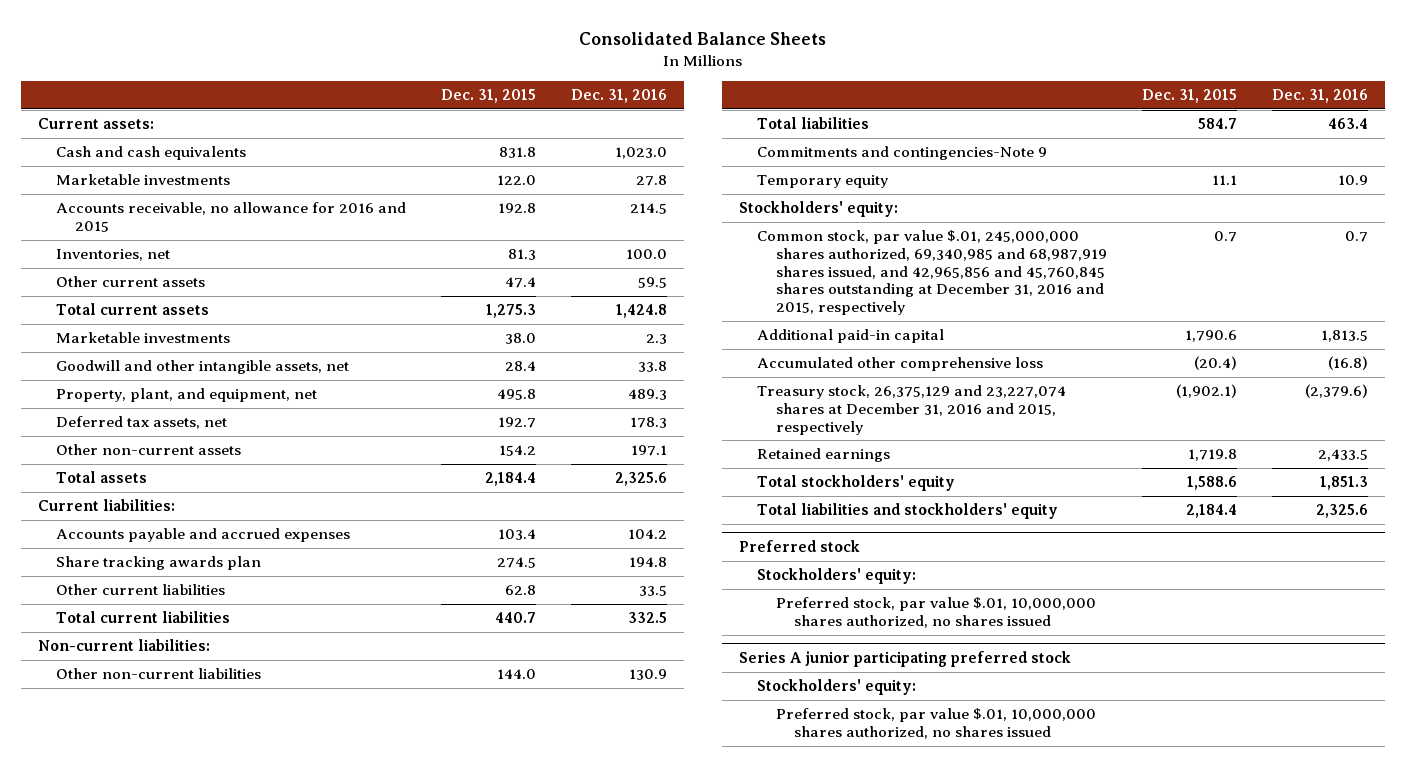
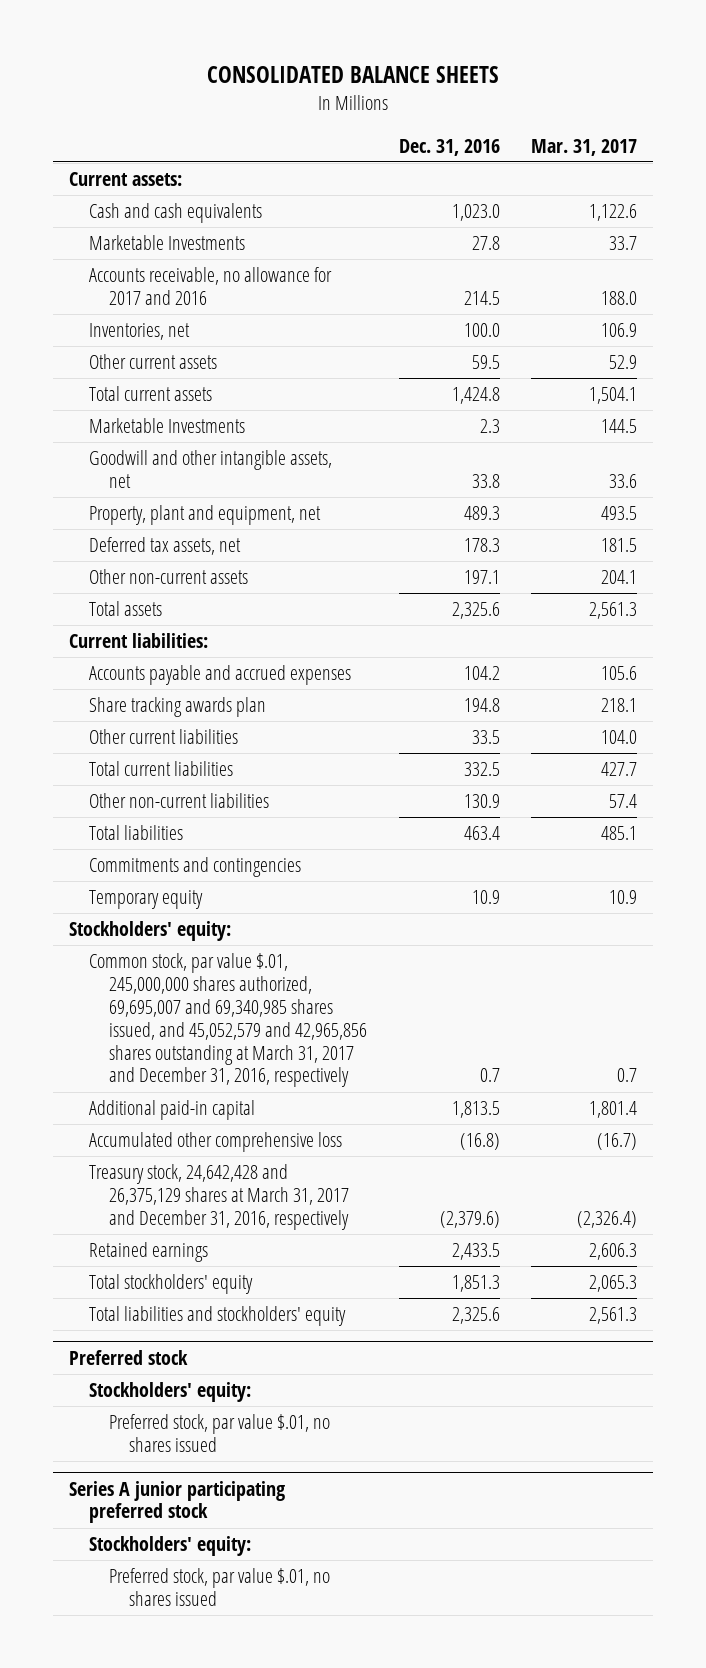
[578,31,826,45] Consolidated Balance Sheets -> [206,66,499,84] CONSOLIDATED BALANCE SHEETS
[440,89,536,104] Dec. 31, 2015 -> none
none -> [531,138,638,156] Mar. 31, 2017
[56,174,231,186] Marketable investments -> [88,235,245,251] Marketable Investments
[56,202,407,232] Accounts receivable, no allowance for 2016 and 2015 -> [88,267,332,305] Accounts receivable, no allowance for 2017 and 2016
[56,332,231,344] Marketable investments -> [88,418,245,434] Marketable Investments
[56,388,318,403] Property, plant, and equipment, net -> [88,505,321,526] Property, plant and equipment, net
[38,639,211,652] Non-current liabilities: -> none
[757,146,1048,161] Commitments and contingencies-Note 9 -> [88,857,301,878] Commitments and contingencies
[757,230,1107,316] Common stock, par value $.01, 245,000,000 shares authorized, 69,340,985 and 68,987,919 shares issued, and 42,965,856 and 45,760,845 shares outstanding at December 31, 2016 and 2015, respectively -> [88,953,367,1088] Common stock, par value $.01, 245,000,000 shares authorized, 69,695,007 and 69,340,985 shares issued, and 45,052,579 and 42,965,856 shares outstanding at March 31, 2017 and December 31, 2016, respectively
[757,385,1067,435] Treasury stock, 26,375,129 and 23,227,074 shares at December 31, 2016 and 2015, respectively -> [88,1164,349,1230] Treasury stock, 24,642,428 and 26,375,129 shares at March 31, 2017 and December 31, 2016, respectively
[775,597,1096,628] Preferred stock, par value $.01, 10,000,000 shares authorized, no shares issued -> [108,1414,330,1452] Preferred stock, par value $.01, no shares issued
[775,708,1096,739] Preferred stock, par value $.01, 10,000,000 shares authorized, no shares issued -> [108,1568,330,1606] Preferred stock, par value $.01, no shares issued

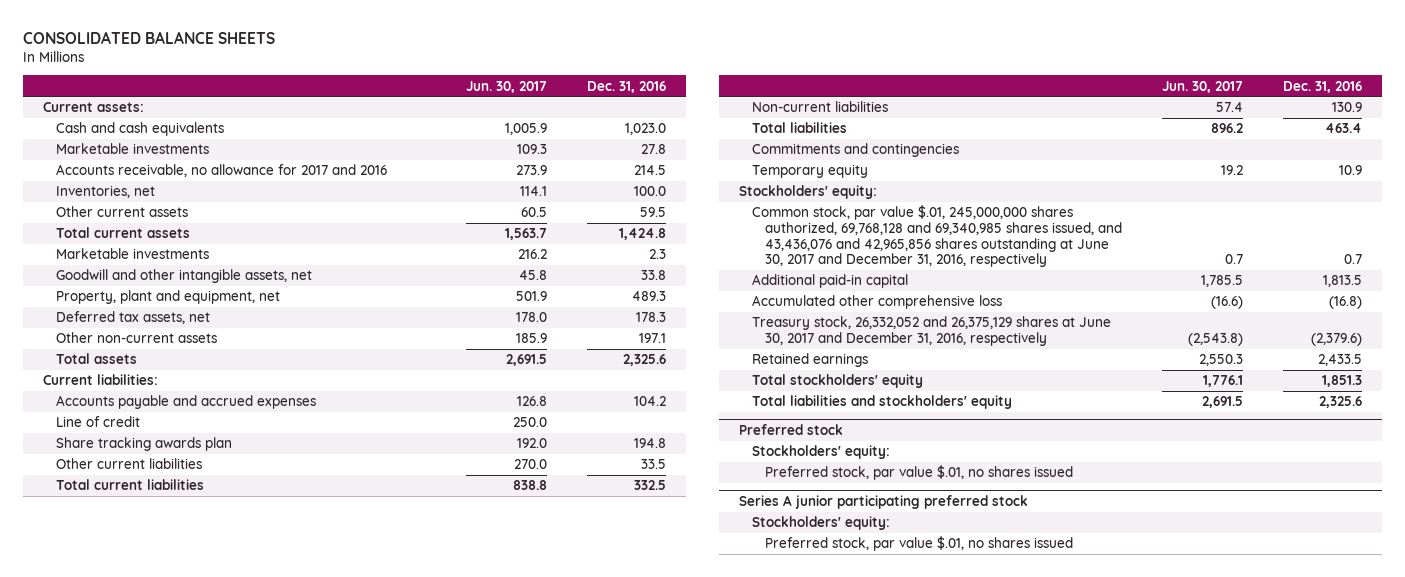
[531,138,638,156] Mar. 31, 2017 -> none
none -> [465,80,547,93] Jun. 30, 2017
[88,235,245,251] Marketable Investments -> [56,143,210,155] Marketable investments
[88,418,245,434] Marketable Investments -> [56,248,210,260] Marketable investments
none -> [56,416,141,428] Line of credit
[88,793,269,809] Other non-current liabilities -> [752,101,889,113] Non-current liabilities
[88,953,367,1088] Common stock, par value $.01, 245,000,000 shares authorized, 69,695,007 and 69,340,985 shares issued, and 45,052,579 and 42,965,856 shares outstanding at March 31, 2017 and December 31, 2016, respectively -> [752,205,1123,268] Common stock, par value $.01, 245,000,000 shares authorized, 69,768,128 and 69,340,985 shares issued, and 43,436,076 and 42,965,856 shares outstanding at June 30, 2017 and December 31, 2016, respectively
[88,1164,349,1230] Treasury stock, 24,642,428 and 26,375,129 shares at March 31, 2017 and December 31, 2016, respectively -> [752,316,1112,346] Treasury stock, 26,332,052 and 26,375,129 shares at June 30, 2017 and December 31, 2016, respectively

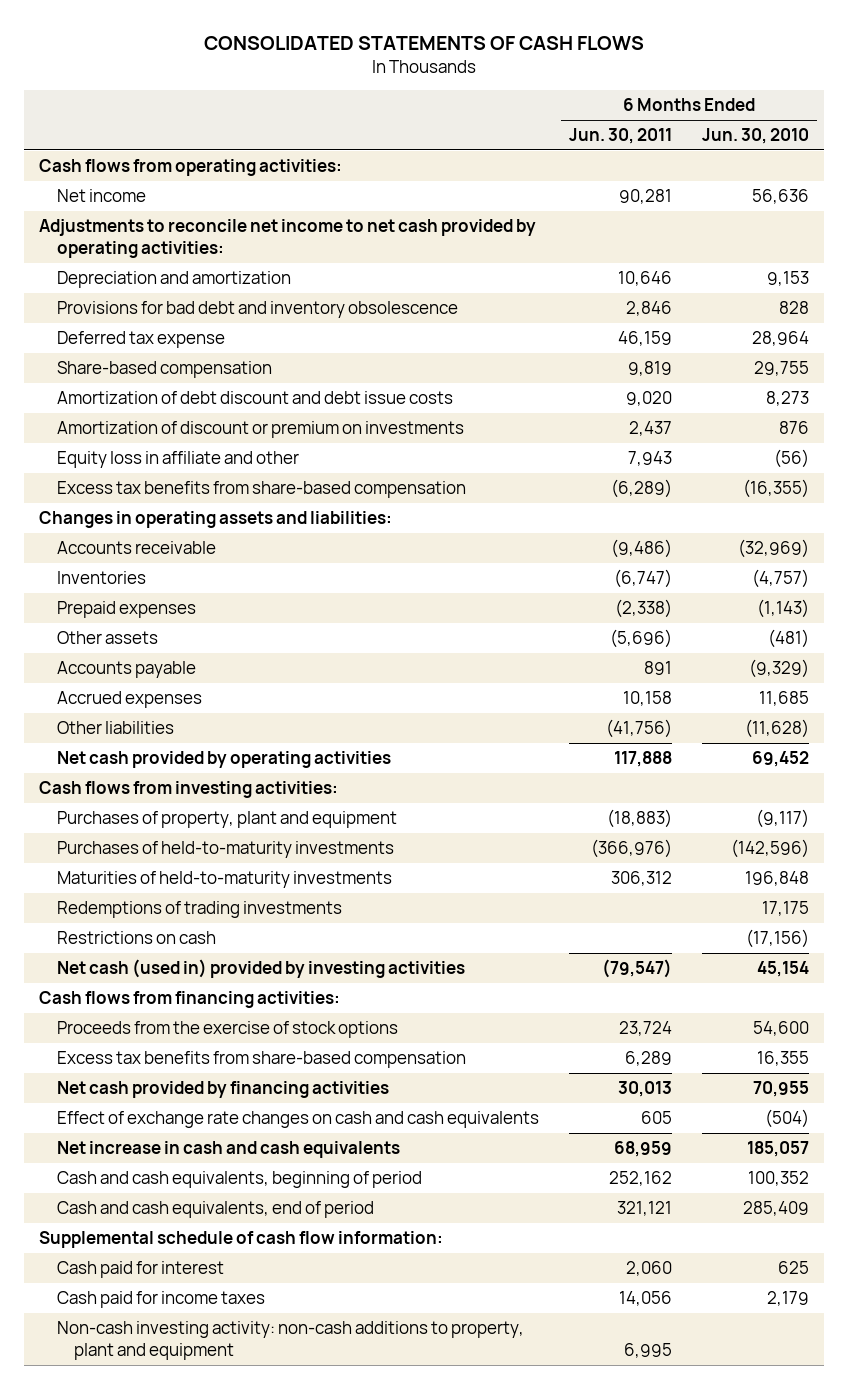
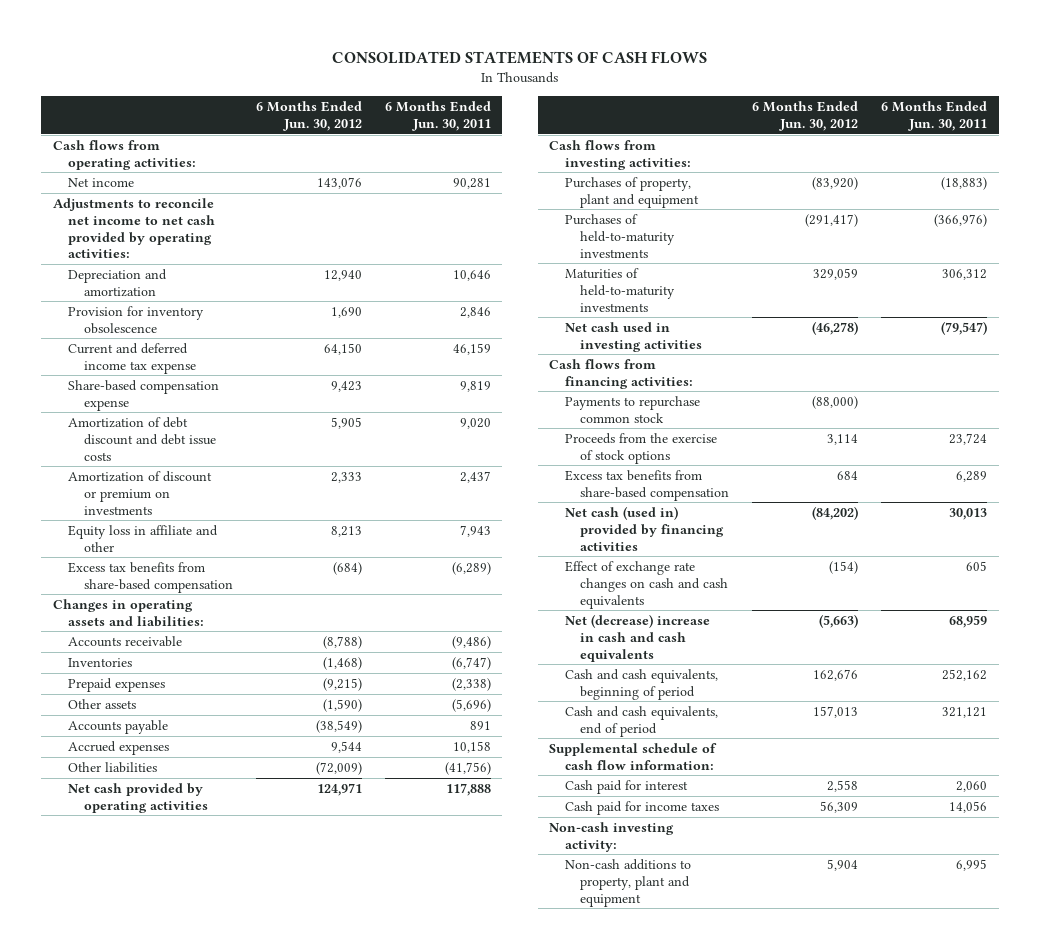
[702,128,810,145] Jun. 30, 2010 -> none
none -> [255,101,362,132] 6 Months Ended Jun. 30, 2012
[56,301,458,319] Provisions for bad debt and inventory obsolescence -> [68,305,205,334] Provision for inventory obsolescence
[56,331,225,349] Deferred tax expense -> [68,342,196,374] Current and deferred income tax expense
[56,361,272,379] Share-based compensation -> [68,379,220,411] Share-based compensation expense
[56,901,342,919] Redemptions of trading investments -> none
[56,931,216,945] Restrictions on cash -> none
[56,959,465,979] Net cash (used in) provided by investing activities -> [564,321,703,352] Net cash used in investing activities
none -> [564,395,700,423] Payments to repurchase common stock
[56,1081,389,1099] Net cash provided by financing activities -> [564,505,725,551] Net cash (used in) provided by financing activities
[56,1141,400,1159] Net increase in cash and cash equivalents -> [564,613,710,662] Net (decrease) increase in cash and cash equivalents
none -> [549,821,675,852] Non-cash investing activity:
[56,1321,524,1361] Non-cash investing activity: non-cash additions to property, plant and equipment -> [564,858,691,907] Non-cash additions to property, plant and equipment

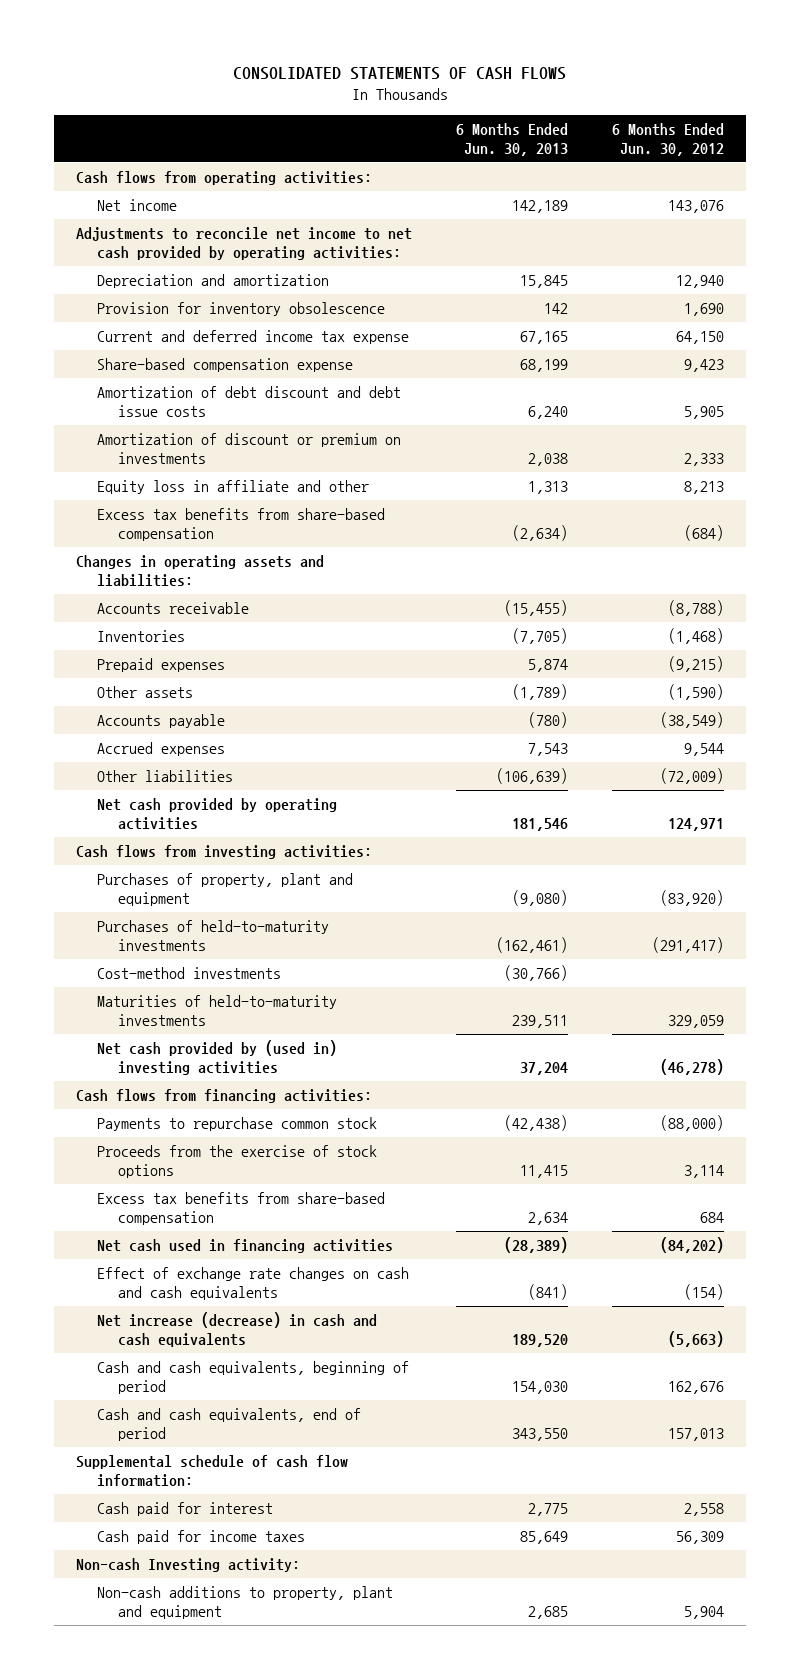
[384,101,491,132] 6 Months Ended Jun. 30, 2011 -> none
none -> [455,123,568,157] 6 Months Ended Jun. 30, 2013
none -> [96,966,281,979] Cost-method investments
[564,321,703,352] Net cash used in investing activities -> [96,1039,337,1076] Net cash provided by (used in) investing activities
[564,505,725,551] Net cash (used in) provided by financing activities -> [96,1238,393,1253] Net cash used in financing activities
[564,613,710,662] Net (decrease) increase in cash and cash equivalents -> [96,1311,377,1348] Net increase (decrease) in cash and cash equivalents
[549,821,675,852] Non-cash investing activity: -> [75,1557,300,1572] Non-cash Investing activity:

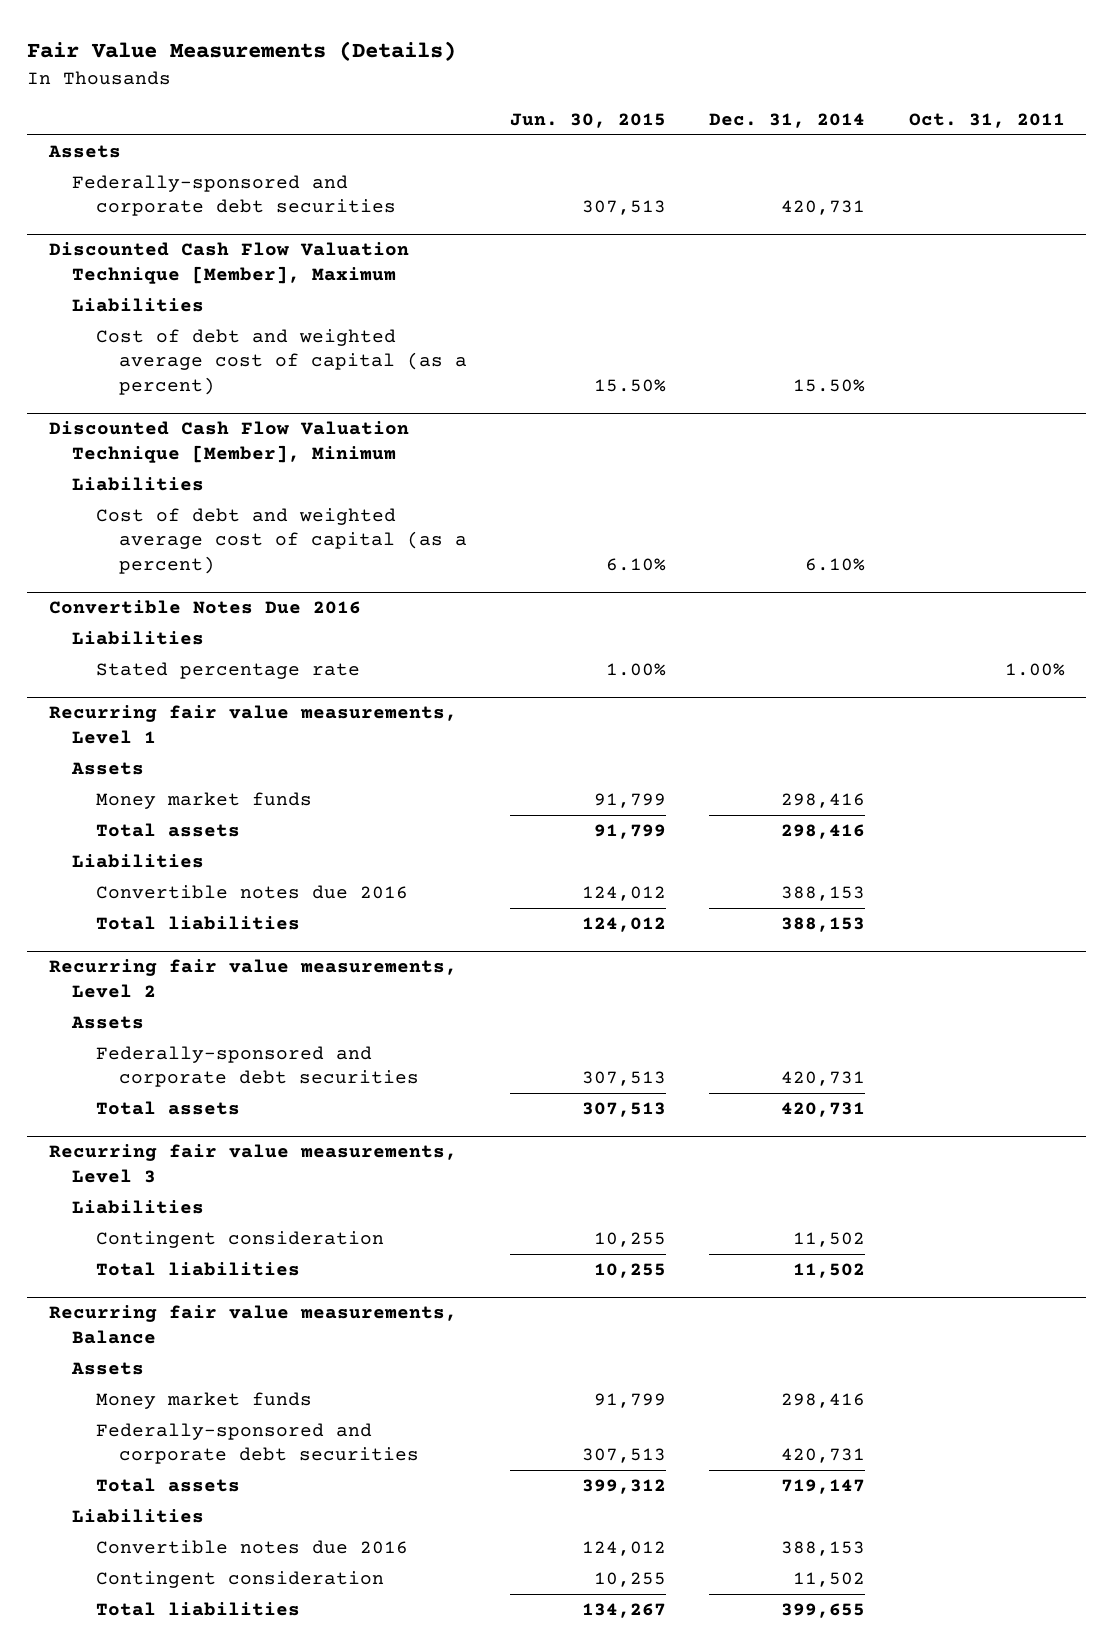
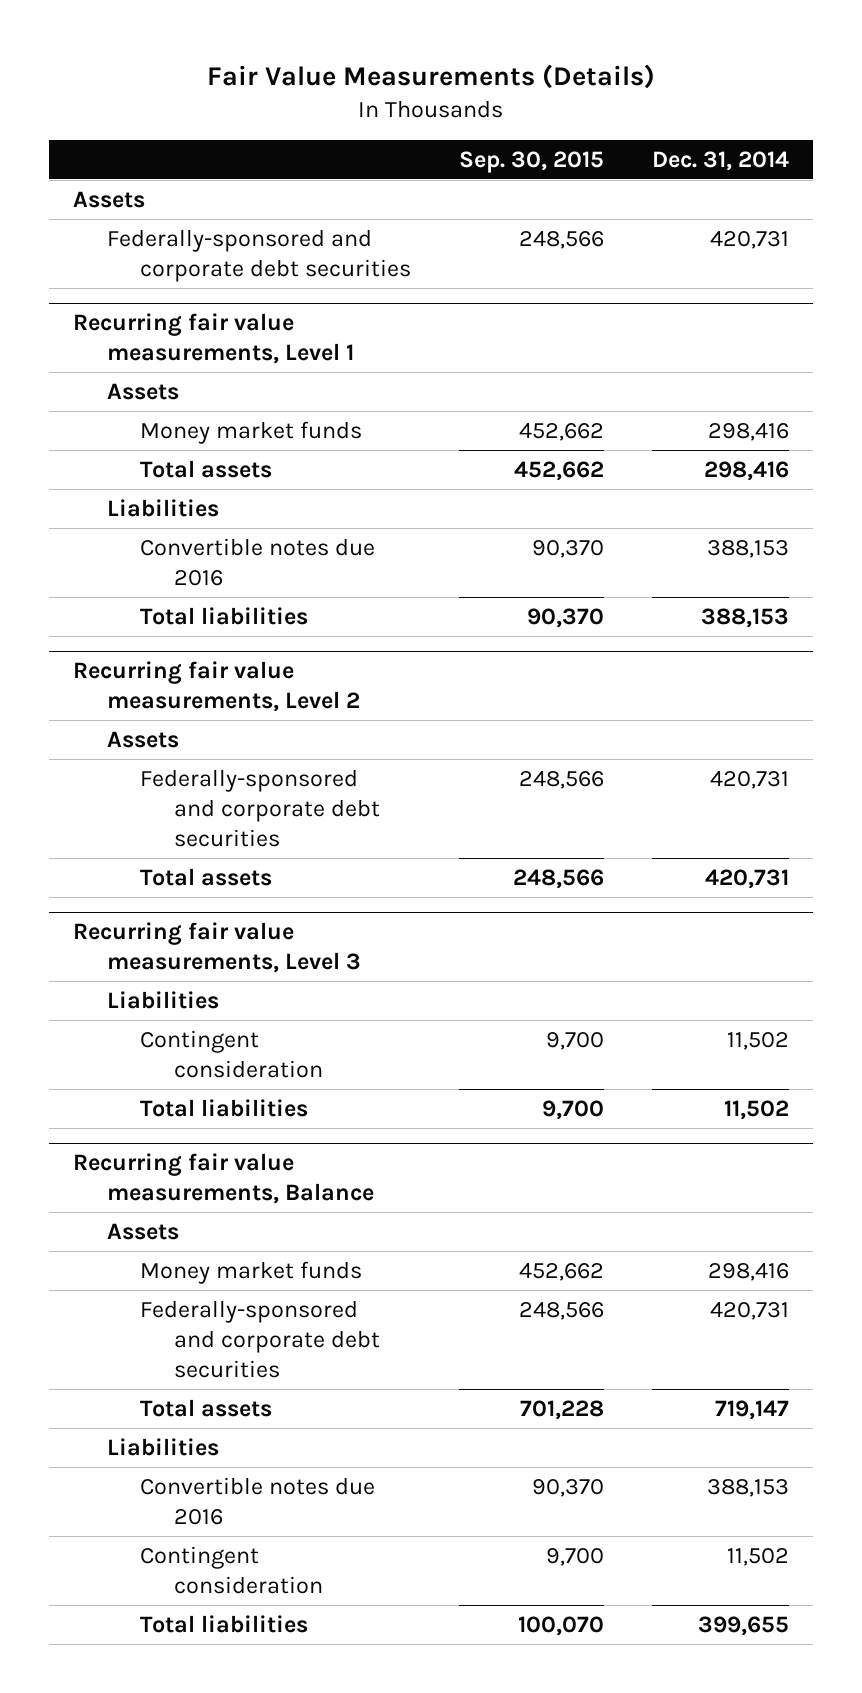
[510,112,667,128] Jun. 30, 2015 -> none
[908,112,1065,128] Oct. 31, 2011 -> none
none -> [459,150,605,173] Sep. 30, 2015
[48,242,409,284] Discounted Cash Flow Valuation Technique [Member], Maximum -> none
[72,298,205,313] Liabilities -> none
[95,329,468,395] Cost of debt and weighted average cost of capital (as a percent) -> none
[48,421,409,463] Discounted Cash Flow Valuation Technique [Member], Minimum -> none
[72,477,205,492] Liabilities -> none
[95,508,468,574] Cost of debt and weighted average cost of capital (as a percent) -> none
[48,600,361,615] Convertible Notes Due 2016 -> none
[72,631,205,646] Liabilities -> none
[95,662,360,680] Stated percentage rate -> none

